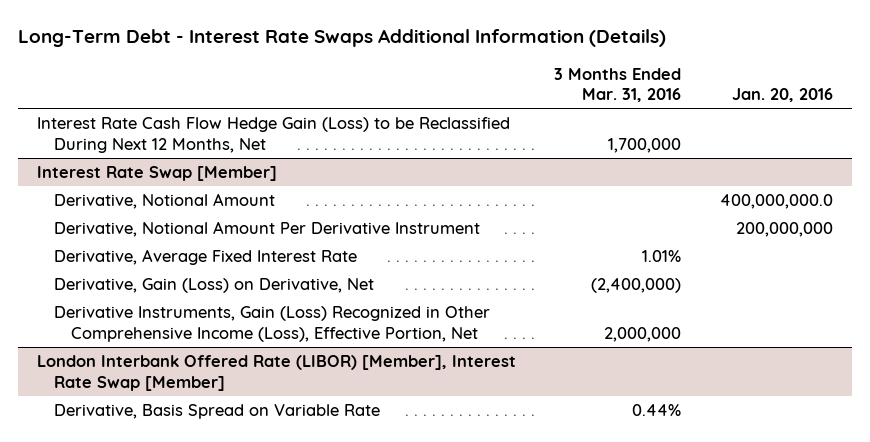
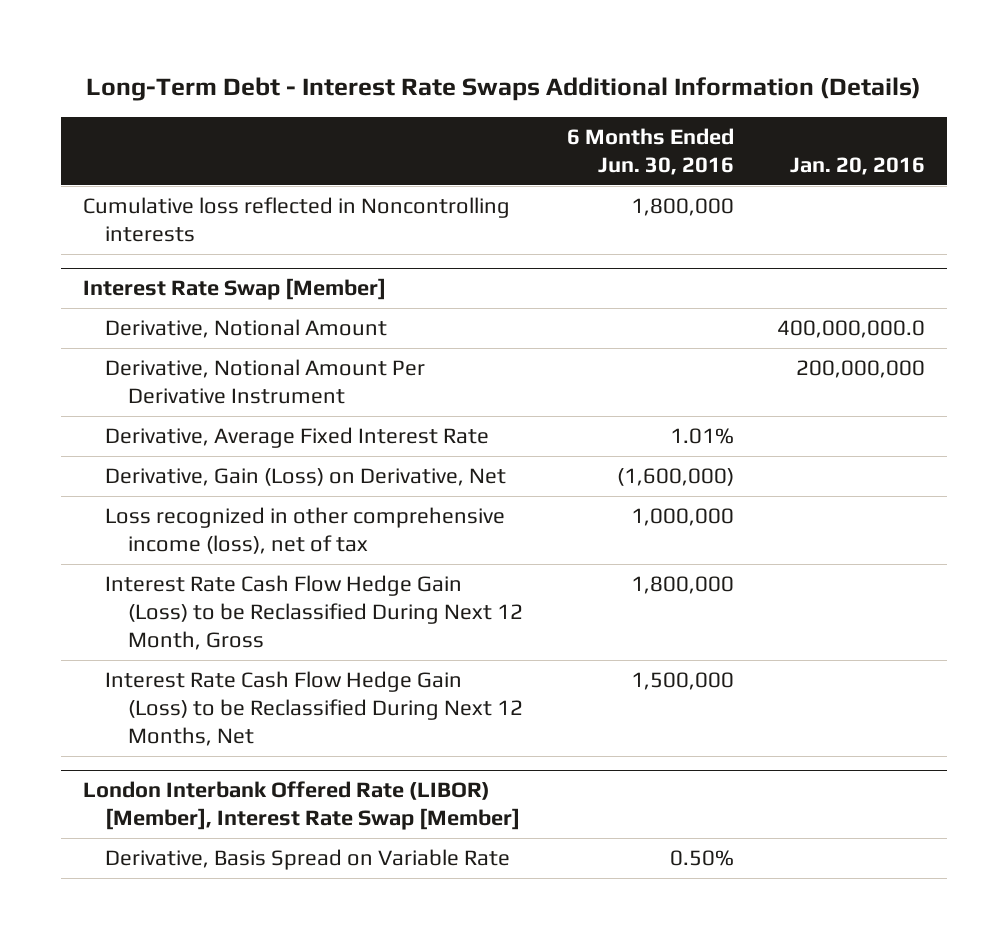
[554,67,682,103] 3 Months Ended Mar. 31, 2016 -> none
none -> [566,127,734,175] 6 Months Ended Jun. 30, 2016
[37,116,511,153] Interest Rate Cash Flow Hedge Gain (Loss) to be Reclassified During Next 12 Months, Net -> none
none -> [82,196,510,243] Cumulative loss reflected in Noncontrolling interests
[54,305,491,342] Derivative Instruments, Gain (Loss) Recognized in Other Comprehensive Income (Loss), Effective Portion, Net -> [105,506,506,555] Loss recognized in other comprehensive income (loss), net of tax
none -> [105,574,523,651] Interest Rate Cash Flow Hedge Gain (Loss) to be Reclassified During Next 12 Month, Gross
none -> [105,670,523,747] Interest Rate Cash Flow Hedge Gain (Loss) to be Reclassified During Next 12 Months, Net

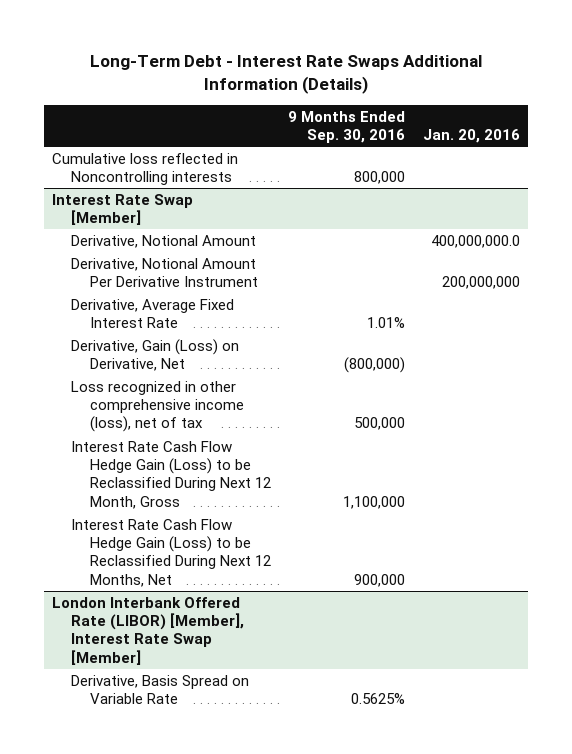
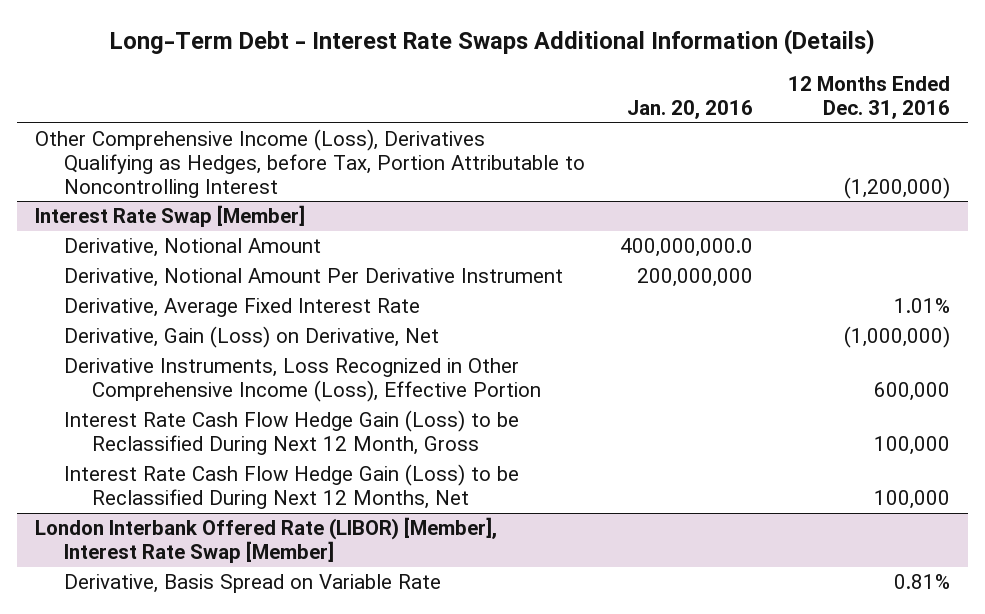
[288,110,406,143] 9 Months Ended Sep. 30, 2016 -> none
none -> [788,76,951,120] 12 Months Ended Dec. 31, 2016
[52,152,239,186] Cumulative loss reflected in Noncontrolling interests -> [35,129,585,198] Other Comprehensive Income (Loss), Derivatives Qualifying as Hedges, before Tax, Portion Attributable to Noncontrolling Interest
[71,380,245,433] Loss recognized in other comprehensive income (loss), net of tax -> [63,358,542,402] Derivative Instruments, Loss Recognized in Other Comprehensive Income (Loss), Effective Portion

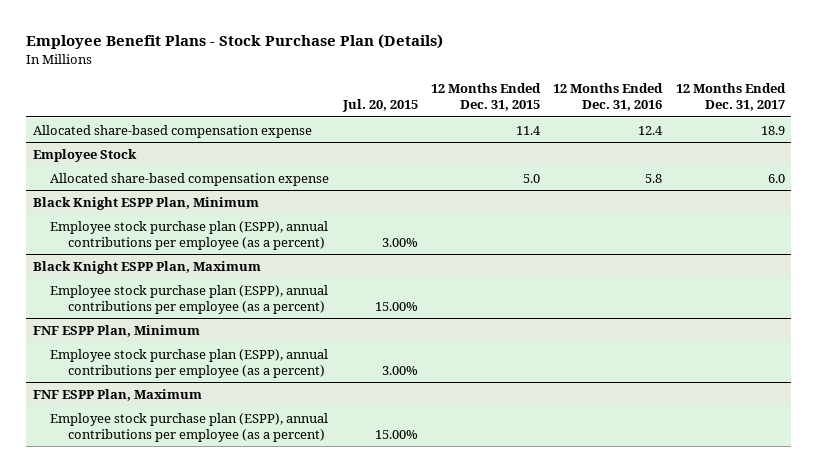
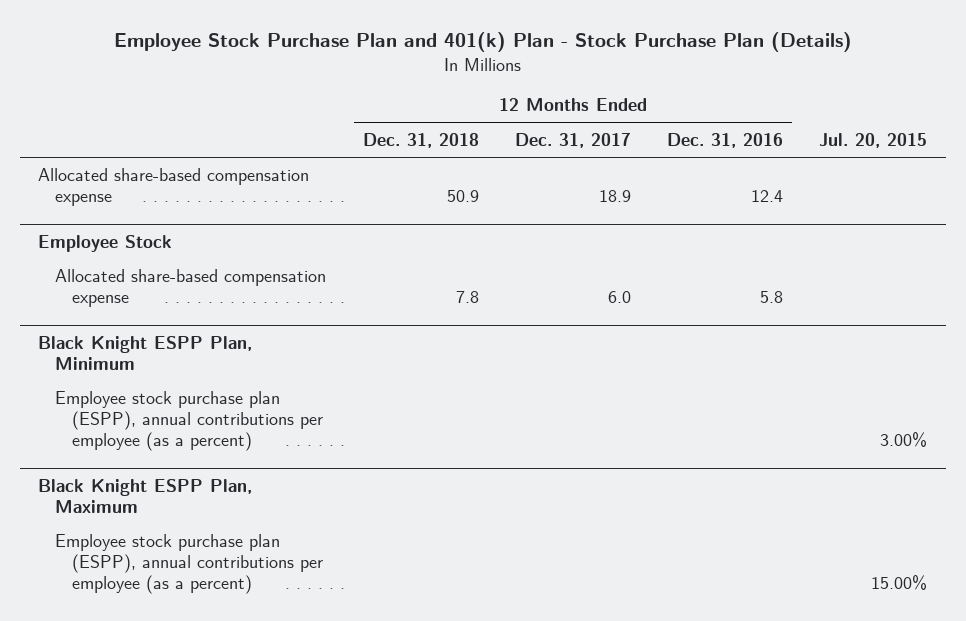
[25,34,443,50] Employee Benefit Plans - Stock Purchase Plan (Details) -> [113,32,852,53] Employee Stock Purchase Plan and 401(k) Plan - Stock Purchase Plan (Details)
[431,83,542,112] 12 Months Ended Dec. 31, 2015 -> none
none -> [362,133,479,149] Dec. 31, 2018
[32,324,200,337] FNF ESPP Plan, Minimum -> none
[50,348,329,378] Employee stock purchase plan (ESPP), annual contributions per employee (as a percent) -> none
[32,388,202,401] FNF ESPP Plan, Maximum -> none
[50,412,329,442] Employee stock purchase plan (ESPP), annual contributions per employee (as a percent) -> none

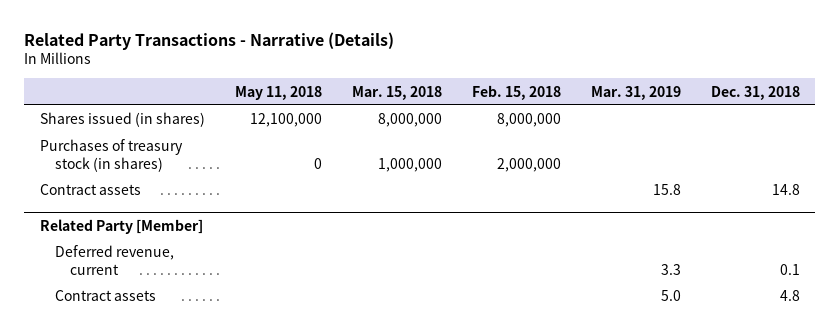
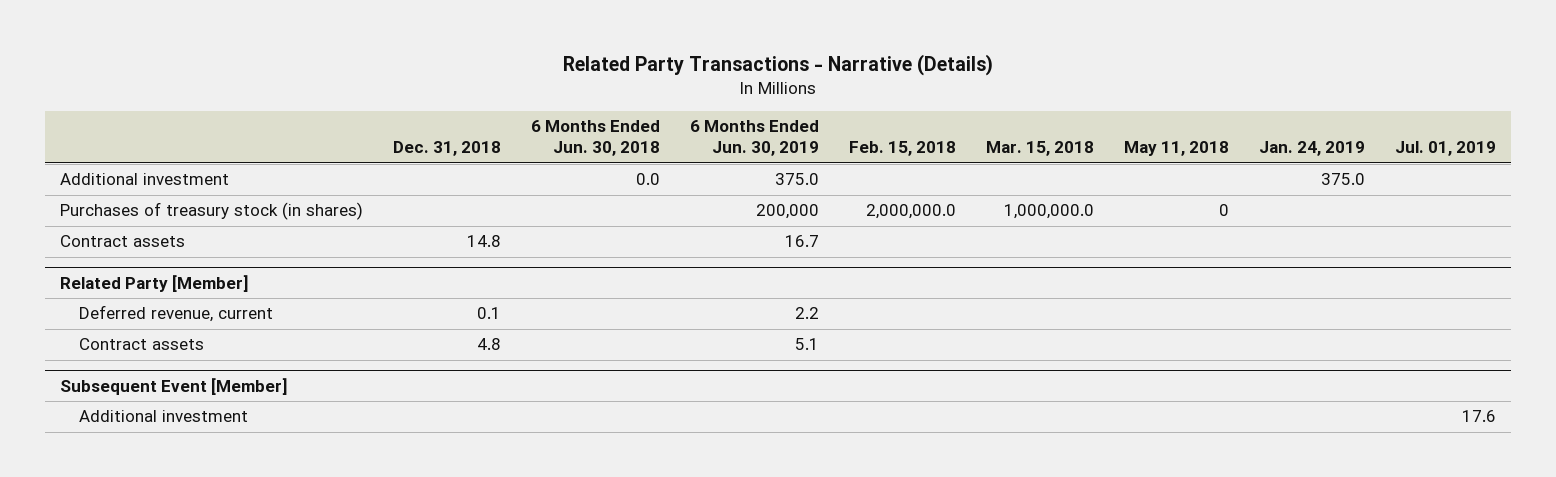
[590,85,681,100] Mar. 31, 2019 -> none
none -> [530,119,660,157] 6 Months Ended Jun. 30, 2018
none -> [689,119,819,157] 6 Months Ended Jun. 30, 2019
none -> [1259,141,1366,157] Jan. 24, 2019
none -> [1395,141,1497,157] Jul. 01, 2019
[39,112,205,128] Shares issued (in shares) -> none
none -> [59,173,229,186] Additional investment
[377,157,442,172] 1,000,000 -> [1004,204,1095,220] 1,000,000.0
[496,157,561,172] 2,000,000 -> [866,204,957,220] 2,000,000.0
none -> [59,378,288,396] Subsequent Event [Member]
none -> [79,410,249,423] Additional investment

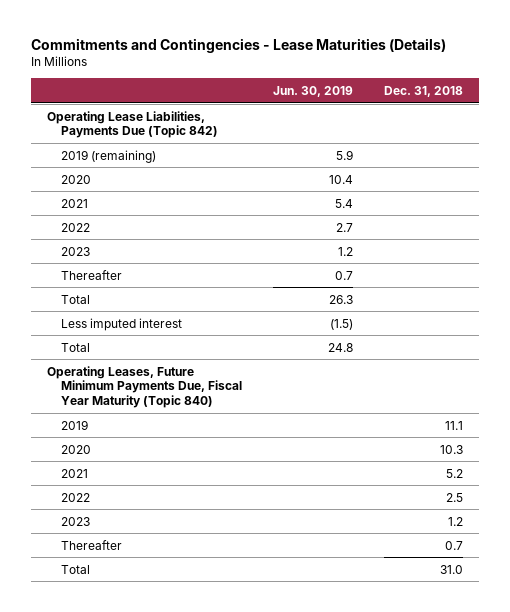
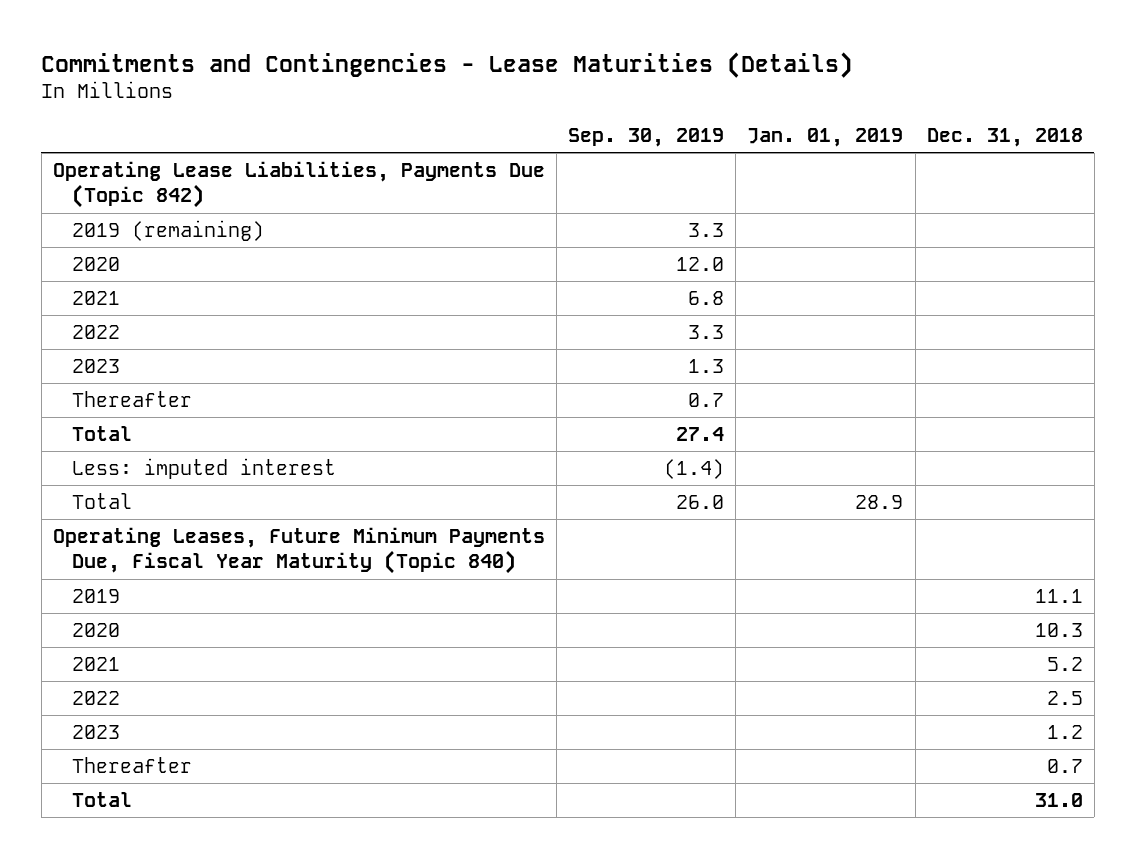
[272,85,353,97] Jun. 30, 2019 -> none
none -> [568,127,725,147] Sep. 30, 2019
none -> [747,127,904,147] Jan. 01, 2019
[60,317,182,331] Less imputed interest -> [72,458,337,480] Less: imputed interest

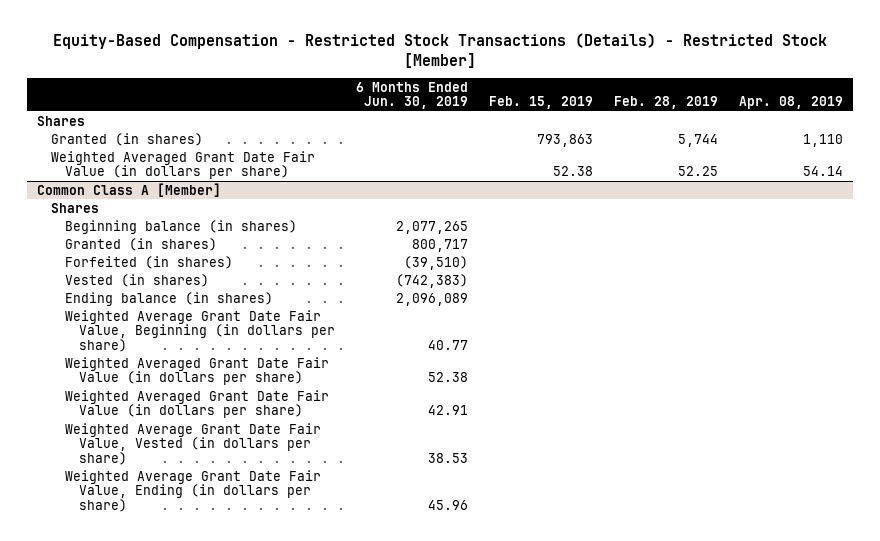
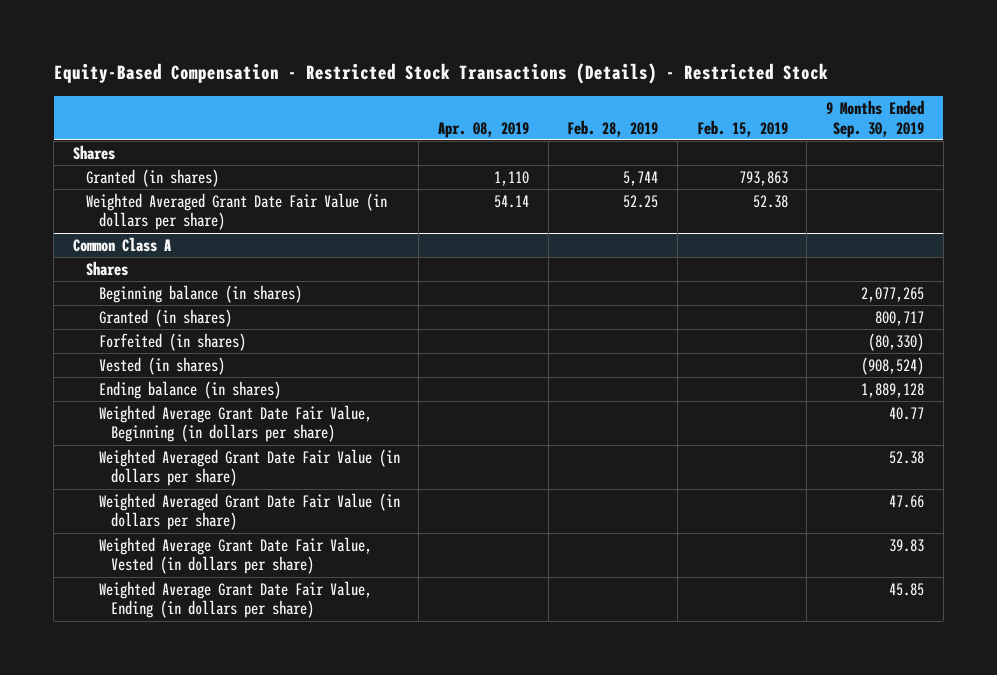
[52,33,827,68] Equity-Based Compensation - Restricted Stock Transactions (Details) - Restricted Stock [Member] -> [53,63,828,85] Equity-Based Compensation - Restricted Stock Transactions (Details) - Restricted Stock
[355,81,468,110] 6 Months Ended Jun. 30, 2019 -> none
none -> [826,99,925,138] 9 Months Ended Sep. 30, 2019
[37,182,222,197] Common Class A [Member] -> [72,236,171,252] Common Class A

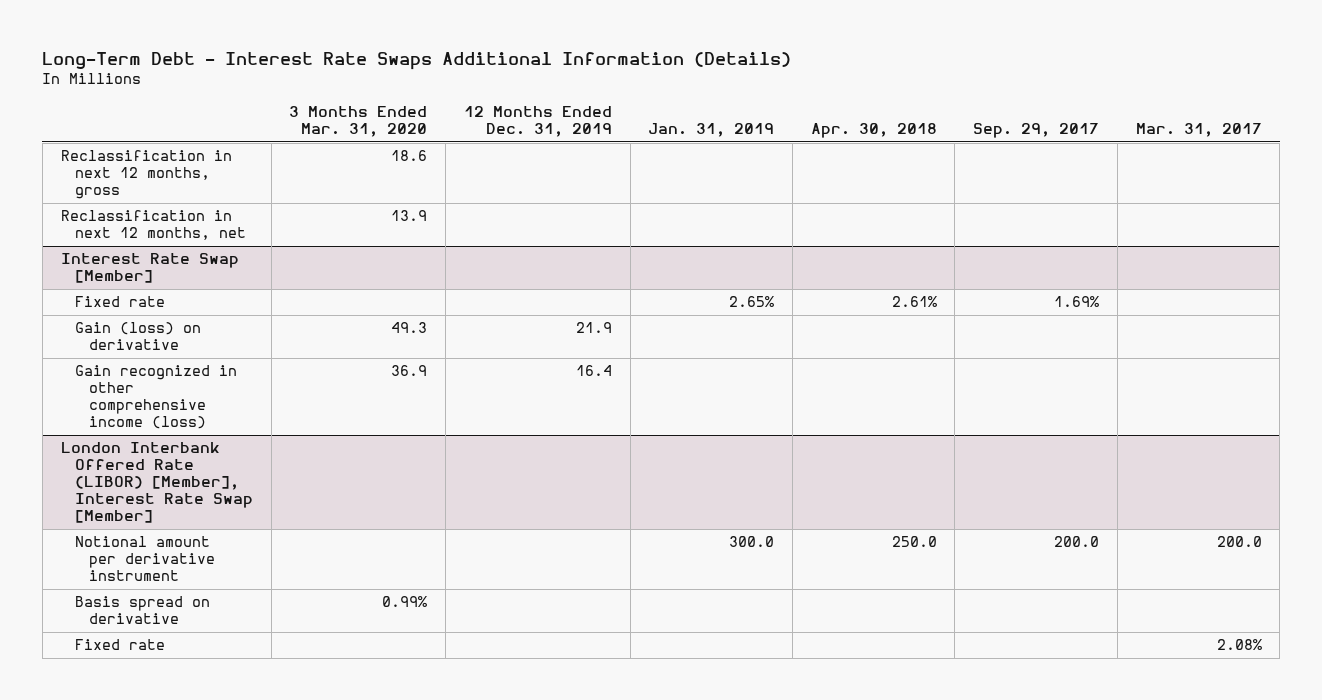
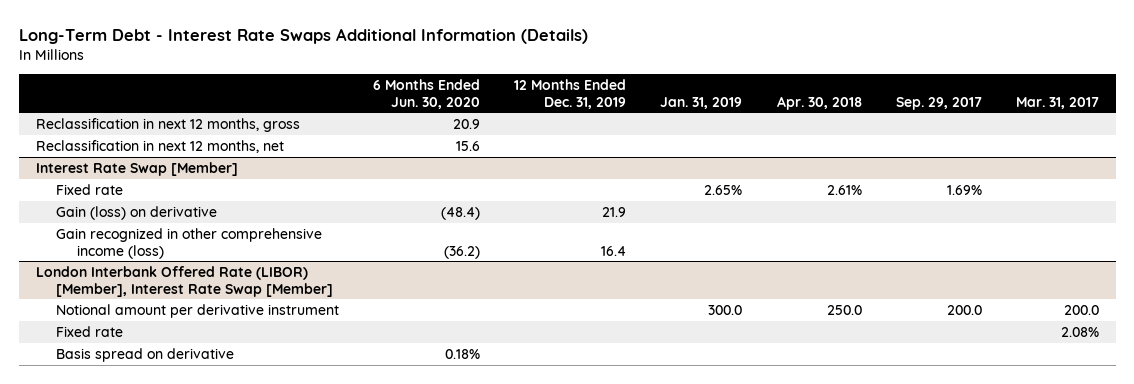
[289,106,428,138] 3 Months Ended Mar. 31, 2020 -> none
none -> [373,79,481,109] 6 Months Ended Jun. 30, 2020
[74,596,210,625] Basis spread on derivative -> [56,348,235,363] Basis spread on derivative

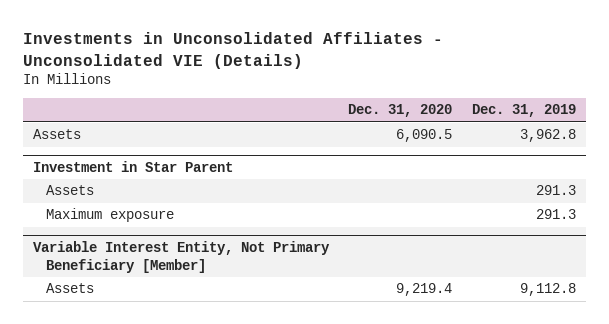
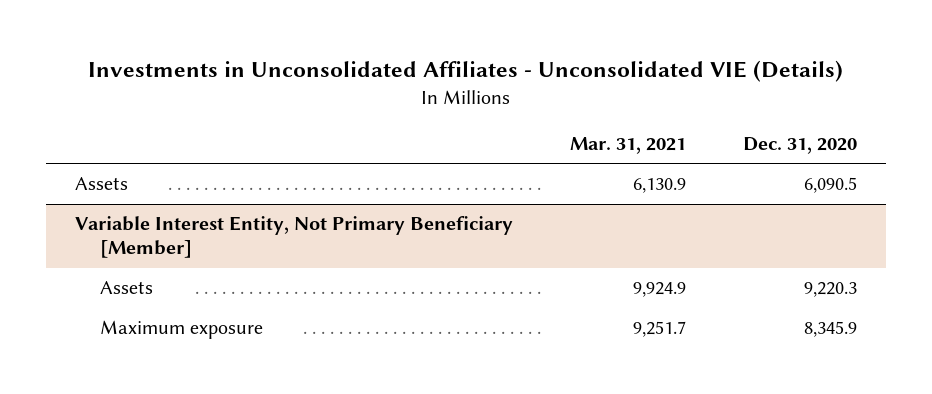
[472,104,577,118] Dec. 31, 2019 -> none
none -> [569,136,686,154] Mar. 31, 2021
[32,161,233,173] Investment in Star Parent -> none
[45,185,94,196] Assets -> none
[45,208,174,223] Maximum exposure -> none
[396,283,453,297] 9,219.4 -> [804,282,858,298] 9,220.3
none -> [100,320,264,340] Maximum exposure

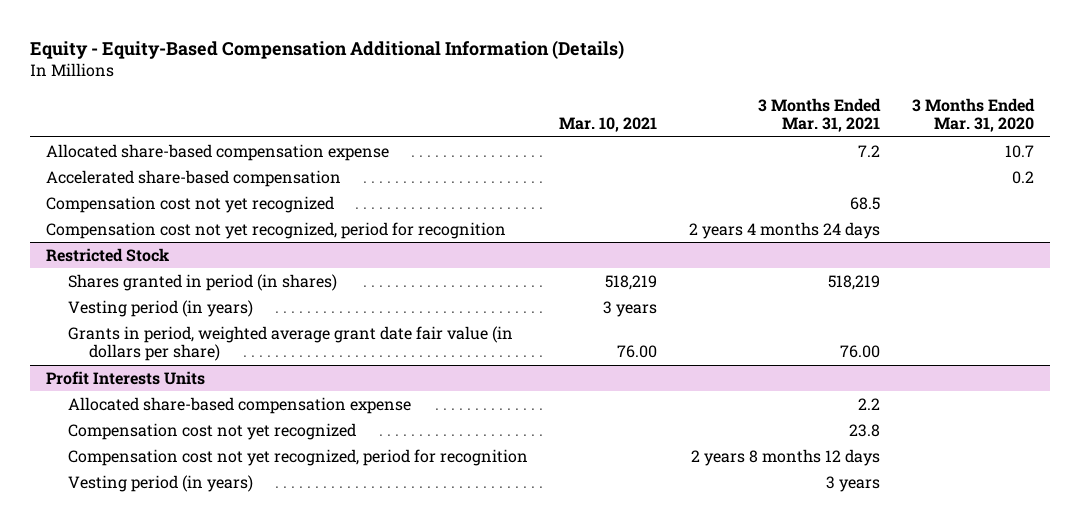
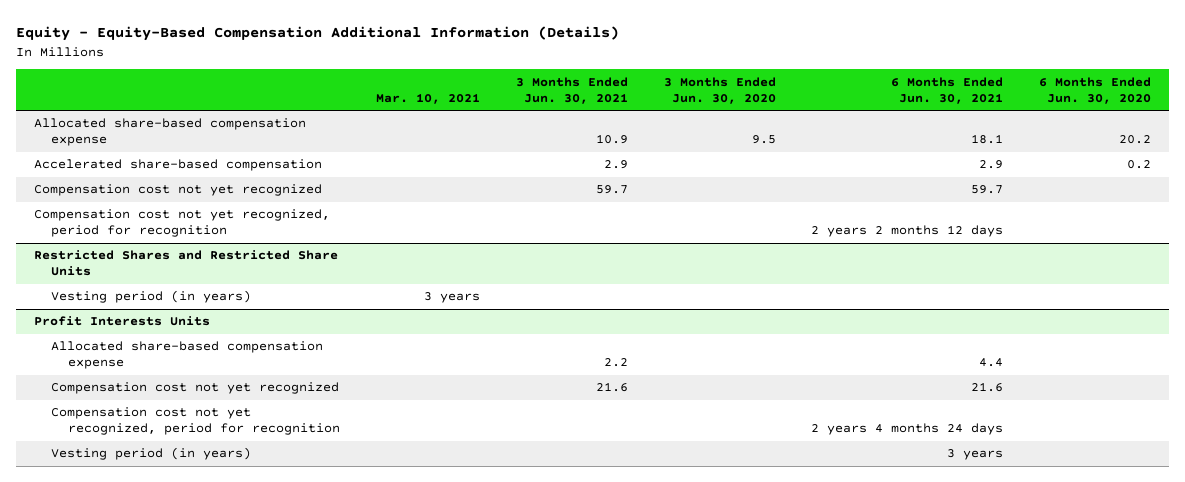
[758,97,882,133] 3 Months Ended Mar. 31, 2021 -> none
[911,97,1035,133] 3 Months Ended Mar. 31, 2020 -> none
none -> [515,76,628,104] 3 Months Ended Jun. 30, 2021
none -> [663,76,776,104] 3 Months Ended Jun. 30, 2020
none -> [891,76,1004,104] 6 Months Ended Jun. 30, 2021
none -> [1039,76,1152,104] 6 Months Ended Jun. 30, 2020
[67,273,337,291] Shares granted in period (in shares) -> none
[46,247,170,262] Restricted Stock -> [34,250,339,277] Restricted Shares and Restricted Share Units
[67,325,513,362] Grants in period, weighted average grant date fair value (in dollars per share) -> none

